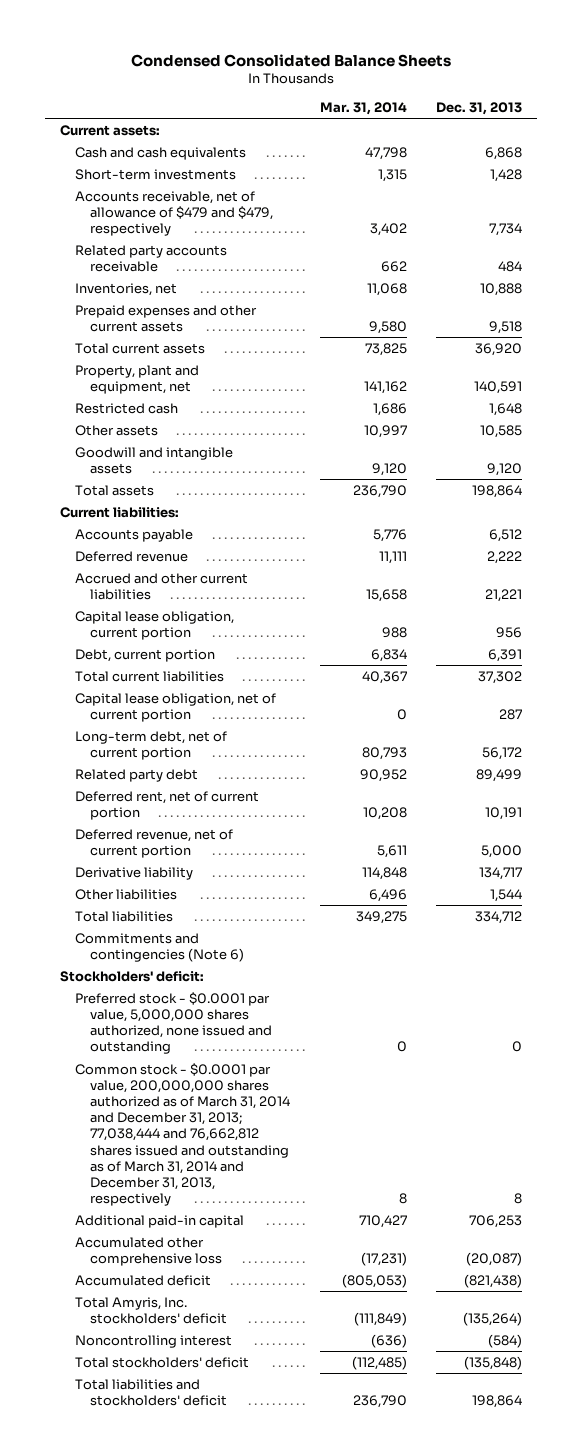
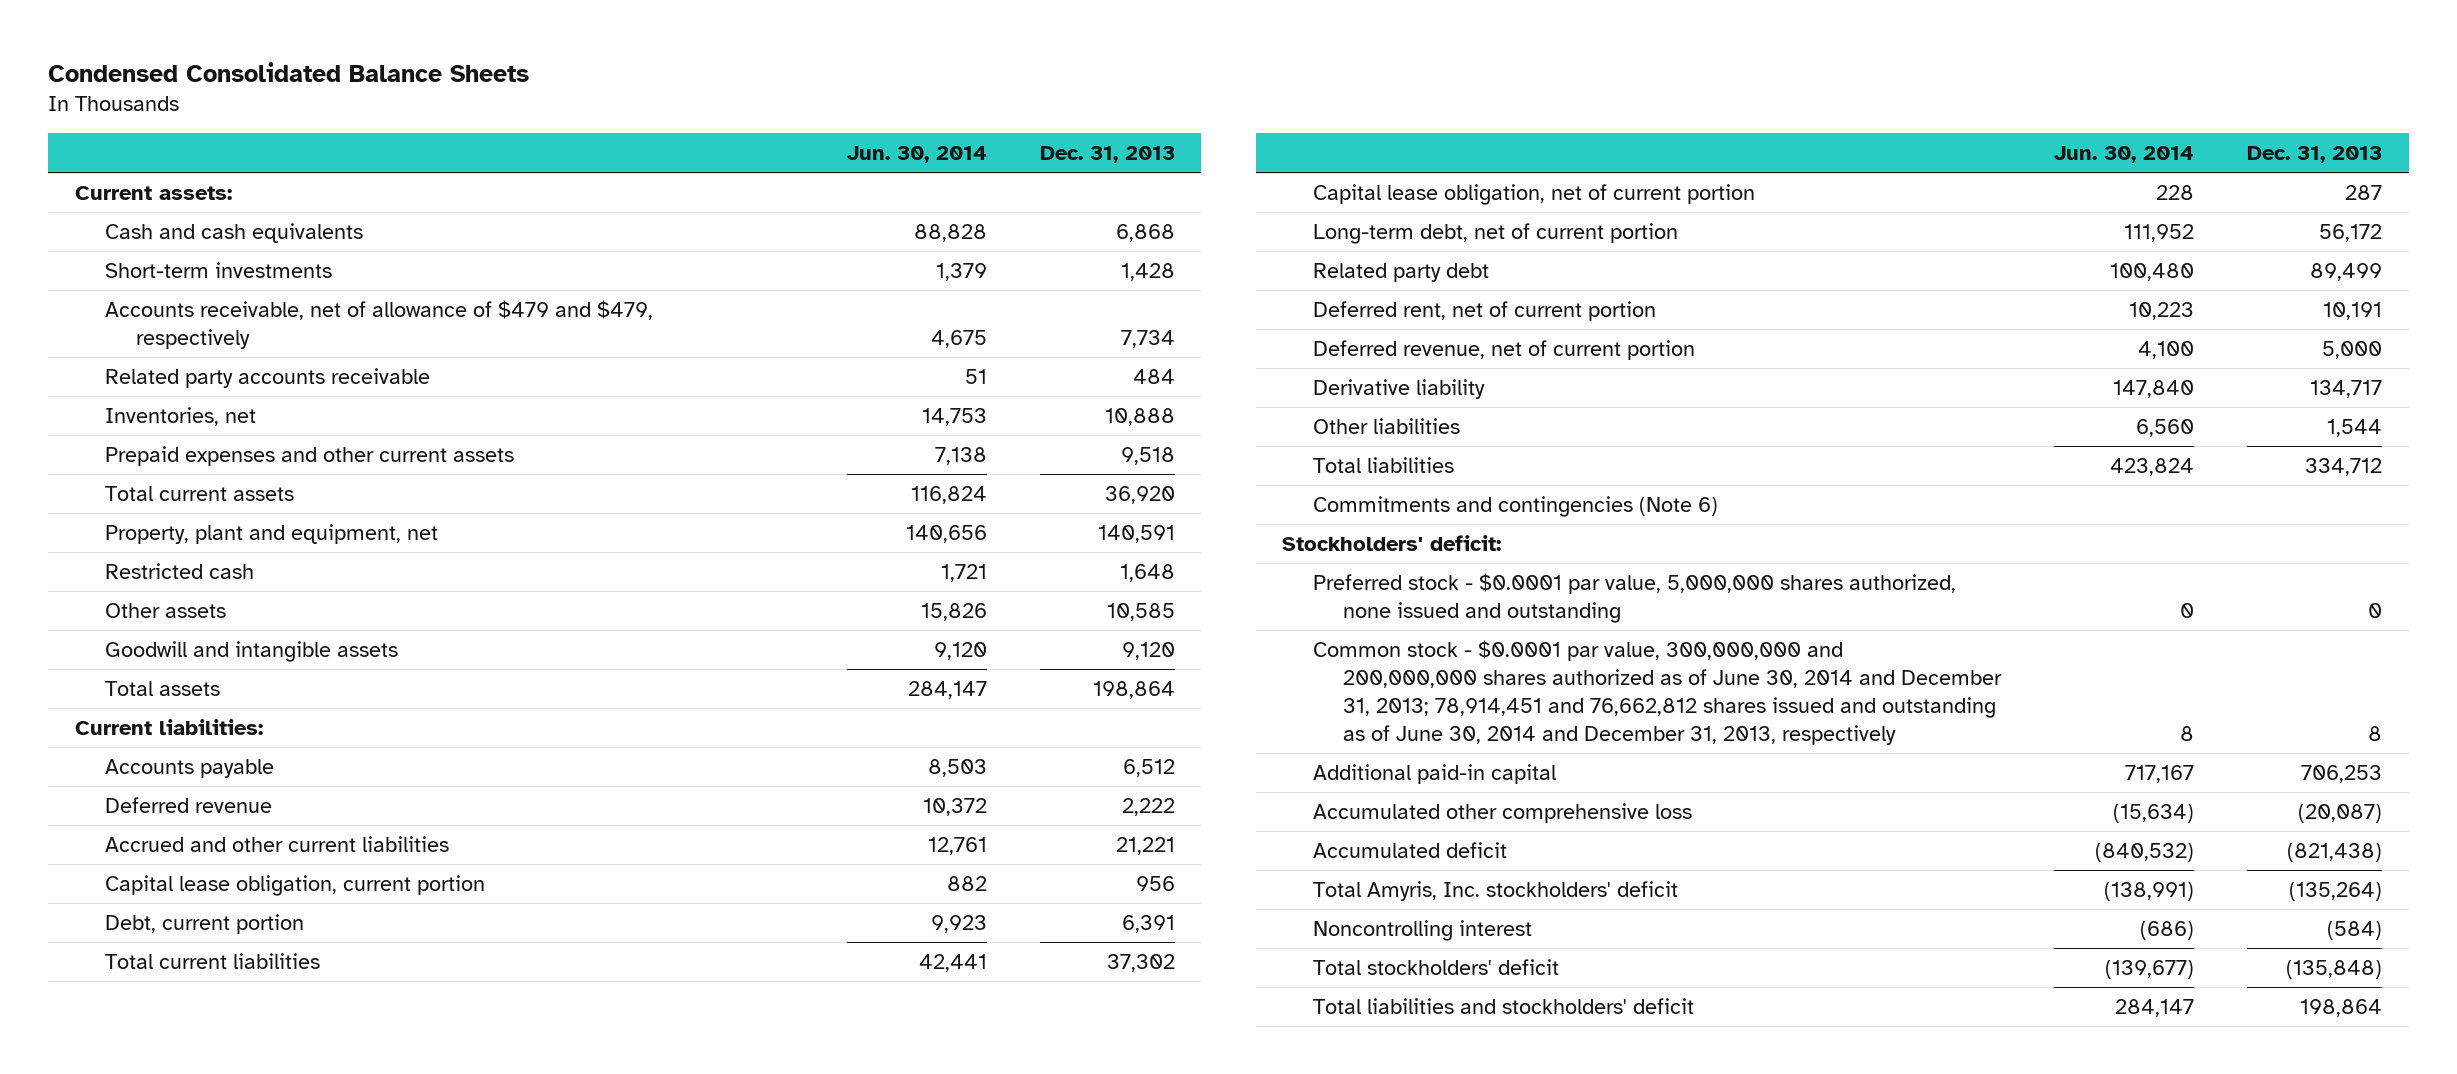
[319,102,407,116] Mar. 31, 2014 -> none
none -> [846,146,987,164] Jun. 30, 2014
[75,1062,291,1207] Common stock - $0.0001 par value, 200,000,000 shares authorized as of March 31, 2014 and December 31, 2013; 77,038,444 and 76,662,812 shares issued and outstanding as of March 31, 2014 and December 31, 2013, respectively -> [1312,640,2003,746] Common stock - $0.0001 par value, 300,000,000 and 200,000,000 shares authorized as of June 30, 2014 and December 31, 2013; 78,914,451 and 76,662,812 shares issued and outstanding as of June 30, 2014 and December 31, 2013, respectively

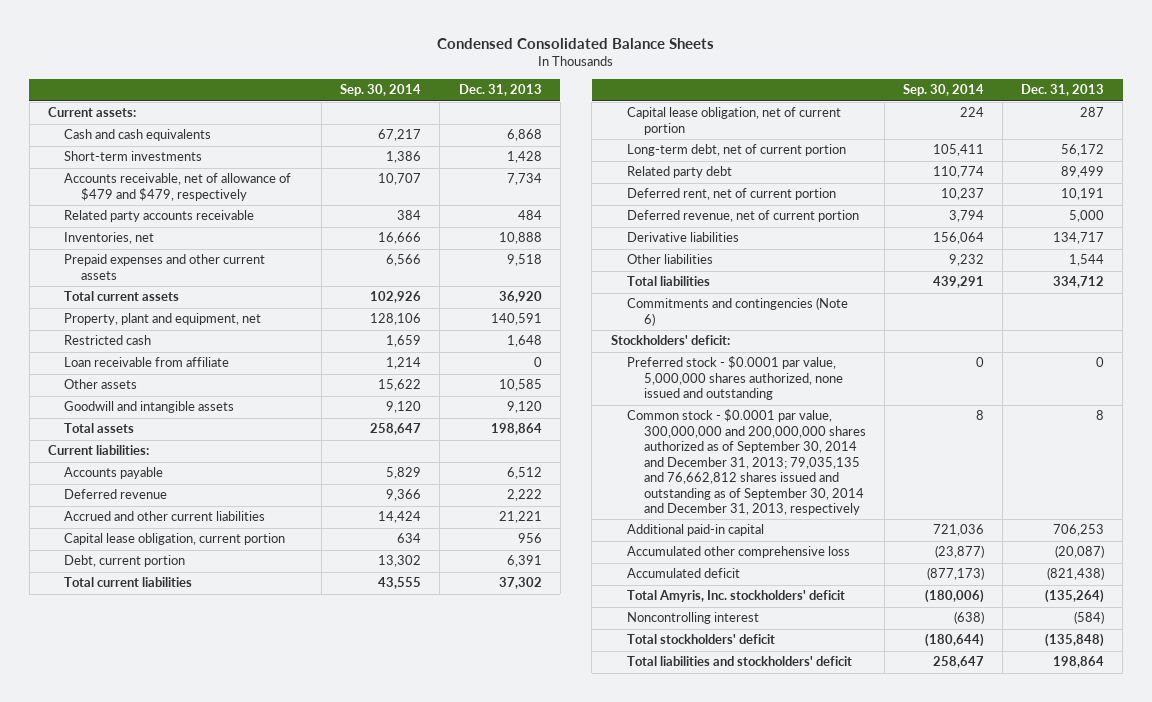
[846,146,987,164] Jun. 30, 2014 -> none
none -> [340,84,422,97] Sep. 30, 2014
none -> [64,357,230,368] Loan receivable from affiliate
[1312,379,1485,400] Derivative liability -> [627,232,740,243] Derivative liabilities
[1312,640,2003,746] Common stock - $0.0001 par value, 300,000,000 and 200,000,000 shares authorized as of June 30, 2014 and December 31, 2013; 78,914,451 and 76,662,812 shares issued and outstanding as of June 30, 2014 and December 31, 2013, respectively -> [627,409,866,516] Common stock - $0.0001 par value, 300,000,000 and 200,000,000 shares authorized as of September 30, 2014 and December 31, 2013; 79,035,135 and 76,662,812 shares issued and outstanding as of September 30, 2014 and December 31, 2013, respectively

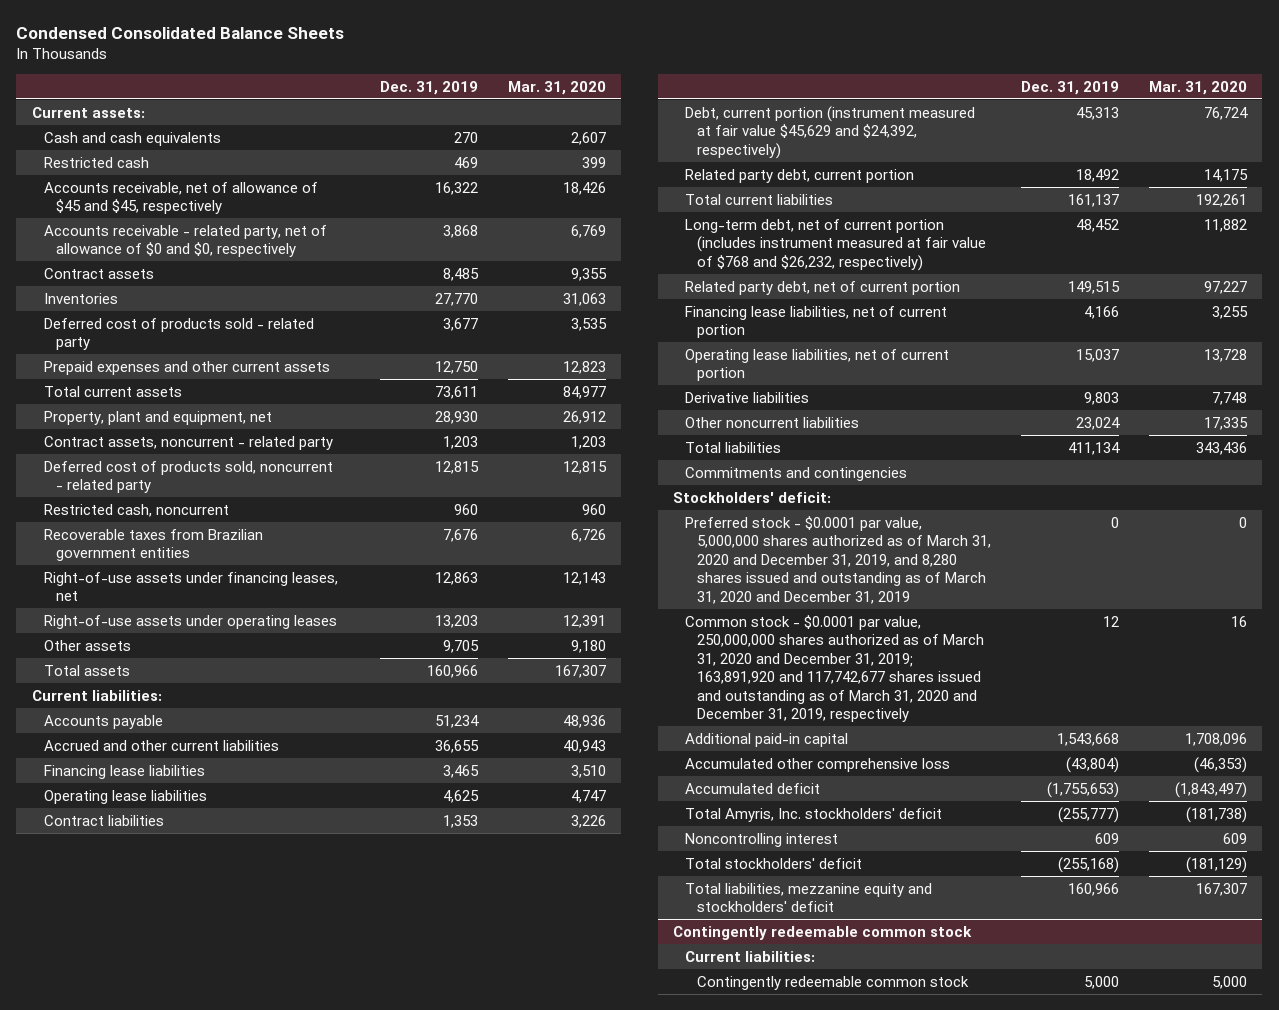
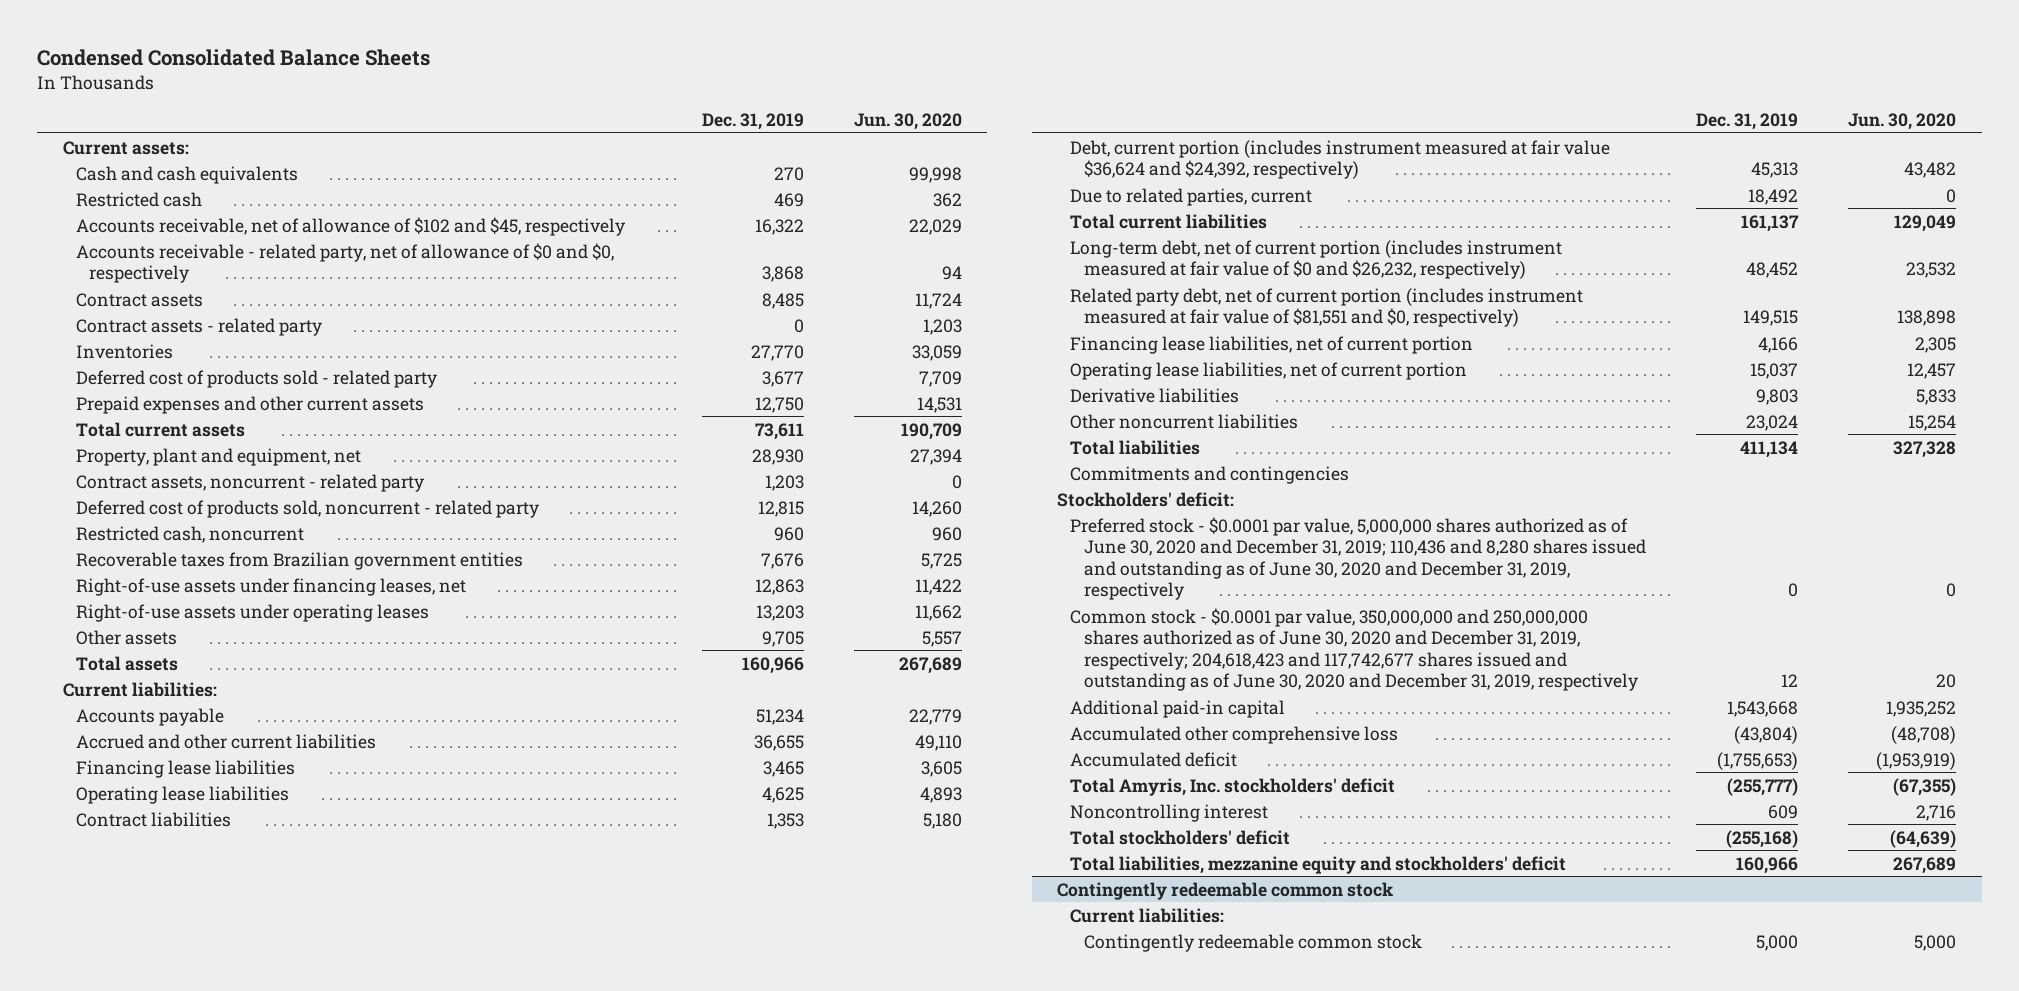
[507,80,606,95] Mar. 31, 2020 -> none
none -> [854,113,963,131] Jun. 30, 2020
[43,181,318,215] Accounts receivable, net of allowance of $45 and $45, respectively -> [75,216,625,236] Accounts receivable, net of allowance of $102 and $45, respectively
none -> [75,317,322,336] Contract assets - related party
[684,105,975,159] Debt, current portion (instrument measured at fair value $45,629 and $24,392, respectively) -> [1070,139,1611,180] Debt, current portion (includes instrument measured at fair value $36,624 and $24,392, respectively)
[684,168,914,183] Related party debt, current portion -> [1070,187,1313,206] Due to related parties, current
[684,218,986,271] Long-term debt, net of current portion (includes instrument measured at fair value of $768 and $26,232, respectively) -> [1070,239,1563,280] Long-term debt, net of current portion (includes instrument measured at fair value of $0 and $26,232, respectively)
[684,280,960,295] Related party debt, net of current portion -> [1070,287,1584,328] Related party debt, net of current portion (includes instrument measured at fair value of $81,551 and $0, respectively)
[684,515,991,604] Preferred stock - $0.0001 par value, 5,000,000 shares authorized as of March 31, 2020 and December 31, 2019, and 8,280 shares issued and outstanding as of March 31, 2020 and December 31, 2019 -> [1070,516,1646,601] Preferred stock - $0.0001 par value, 5,000,000 shares authorized as of June 30, 2020 and December 31, 2019; 110,436 and 8,280 shares issued and outstanding as of June 30, 2020 and December 31, 2019, respectively
[684,614,984,723] Common stock - $0.0001 par value, 250,000,000 shares authorized as of March 31, 2020 and December 31, 2019; 163,891,920 and 117,742,677 shares issued and outstanding as of March 31, 2020 and December 31, 2019, respectively -> [1070,607,1638,692] Common stock - $0.0001 par value, 350,000,000 and 250,000,000 shares authorized as of June 30, 2020 and December 31, 2019, respectively; 204,618,423 and 117,742,677 shares issued and outstanding as of June 30, 2020 and December 31, 2019, respectively

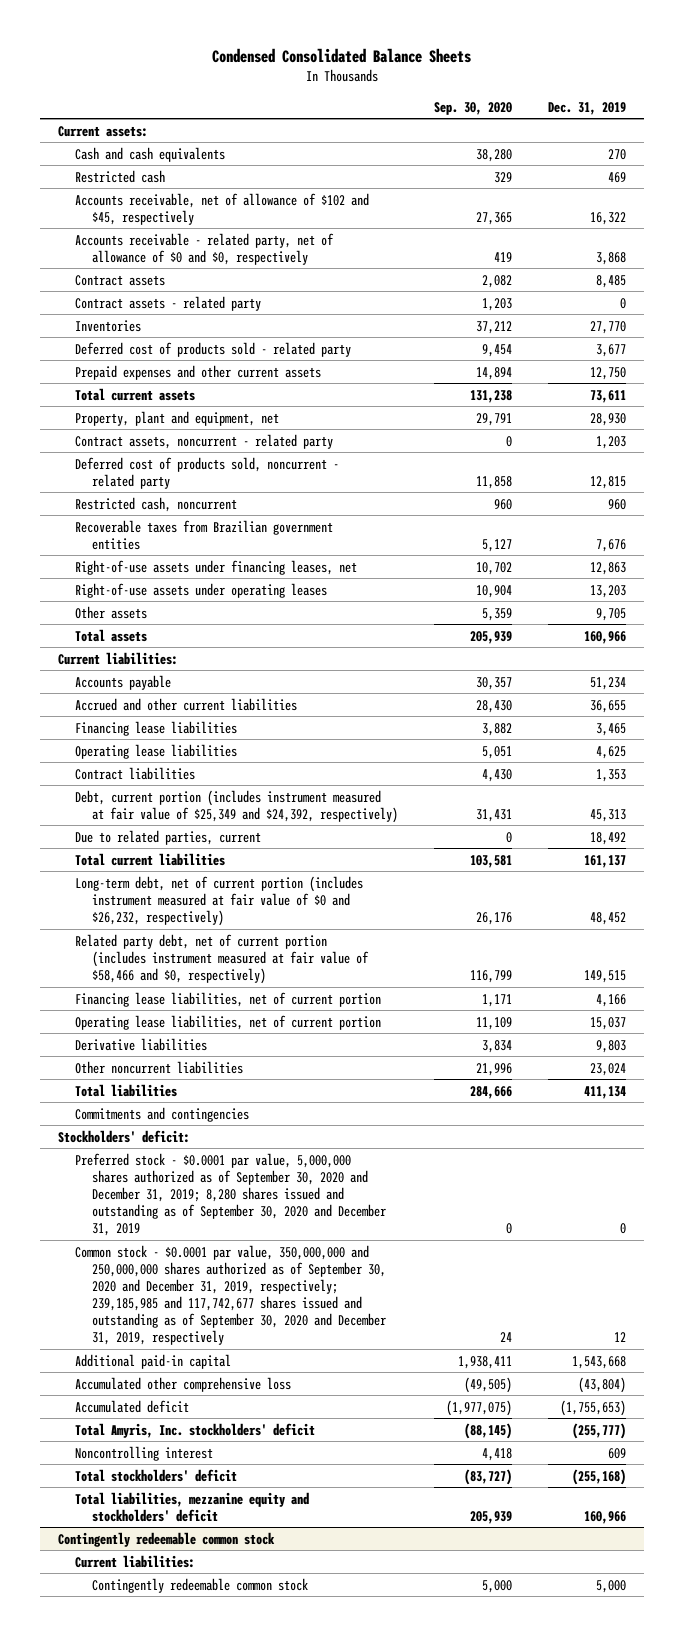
[854,113,963,131] Jun. 30, 2020 -> none
none -> [433,101,512,115] Sep. 30, 2020
[1070,139,1611,180] Debt, current portion (includes instrument measured at fair value $36,624 and $24,392, respectively) -> [74,789,398,823] Debt, current portion (includes instrument measured at fair value of $25,349 and $24,392, respectively)
[1070,287,1584,328] Related party debt, net of current portion (includes instrument measured at fair value of $81,551 and $0, respectively) -> [74,933,369,984] Related party debt, net of current portion (includes instrument measured at fair value of $58,466 and $0, respectively)
[1070,516,1646,601] Preferred stock - $0.0001 par value, 5,000,000 shares authorized as of June 30, 2020 and December 31, 2019; 110,436 and 8,280 shares issued and outstanding as of June 30, 2020 and December 31, 2019, respectively -> [74,1152,386,1237] Preferred stock - $0.0001 par value, 5,000,000 shares authorized as of September 30, 2020 and December 31, 2019; 8,280 shares issued and outstanding as of September 30, 2020 and December 31, 2019
[1070,607,1638,692] Common stock - $0.0001 par value, 350,000,000 and 250,000,000 shares authorized as of June 30, 2020 and December 31, 2019, respectively; 204,618,423 and 117,742,677 shares issued and outstanding as of June 30, 2020 and December 31, 2019, respectively -> [74,1244,386,1346] Common stock - $0.0001 par value, 350,000,000 and 250,000,000 shares authorized as of September 30, 2020 and December 31, 2019, respectively; 239,185,985 and 117,742,677 shares issued and outstanding as of September 30, 2020 and December 31, 2019, respectively

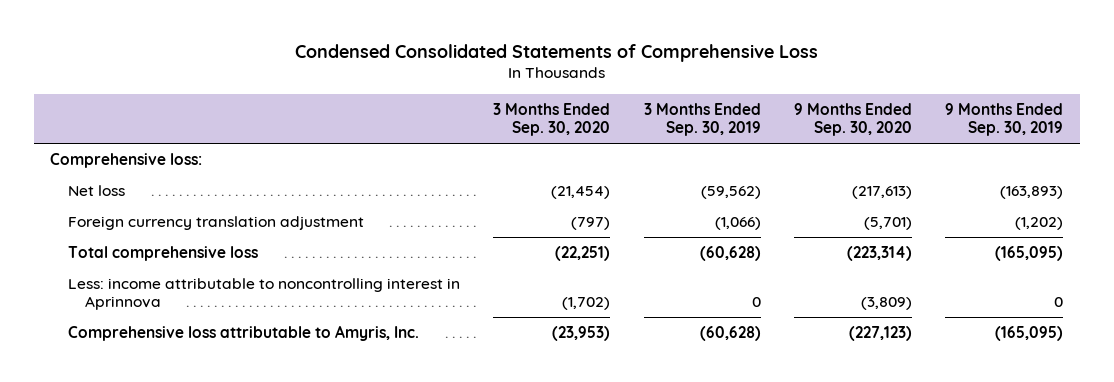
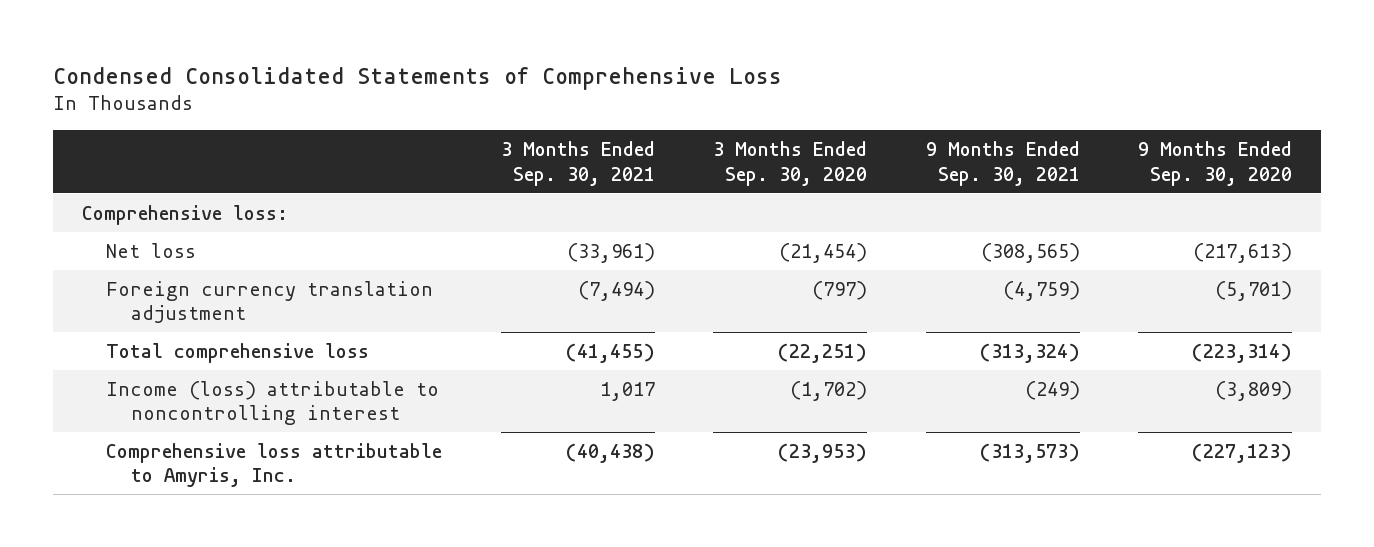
[643,102,761,137] 3 Months Ended Sep. 30, 2019 -> none
[945,102,1064,137] 9 Months Ended Sep. 30, 2019 -> none
none -> [500,141,655,186] 3 Months Ended Sep. 30, 2021
none -> [925,141,1080,186] 9 Months Ended Sep. 30, 2021
[67,277,460,311] Less: income attributable to noncontrolling interest in Aprinnova -> [106,381,440,426] Income (loss) attributable to noncontrolling interest

